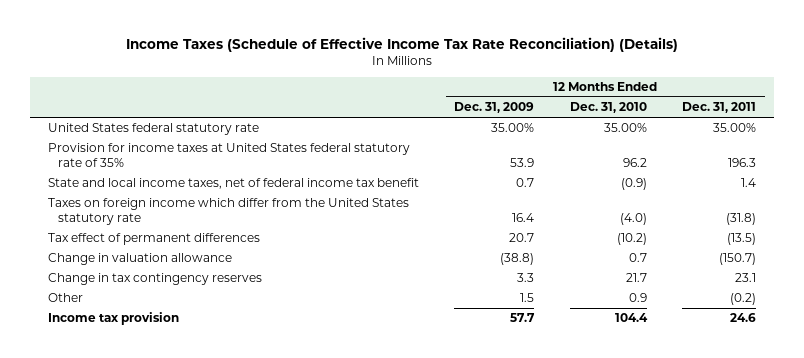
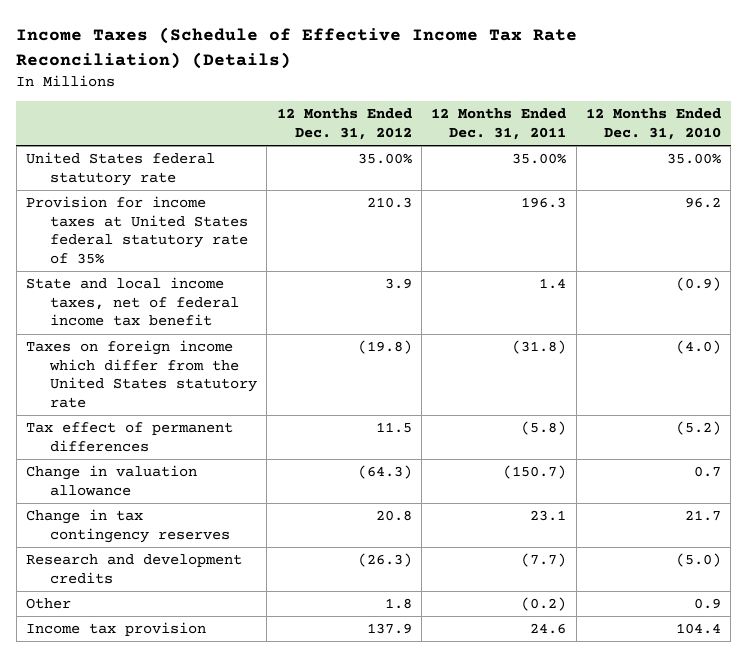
[454,102,535,114] Dec. 31, 2009 -> none
none -> [276,108,412,141] 12 Months Ended Dec. 31, 2012
[616,233,647,246] (10.2) -> [675,421,721,436] (5.2)
[727,233,757,246] (13.5) -> [521,421,567,436] (5.8)
none -> [25,554,242,584] Research and development credits

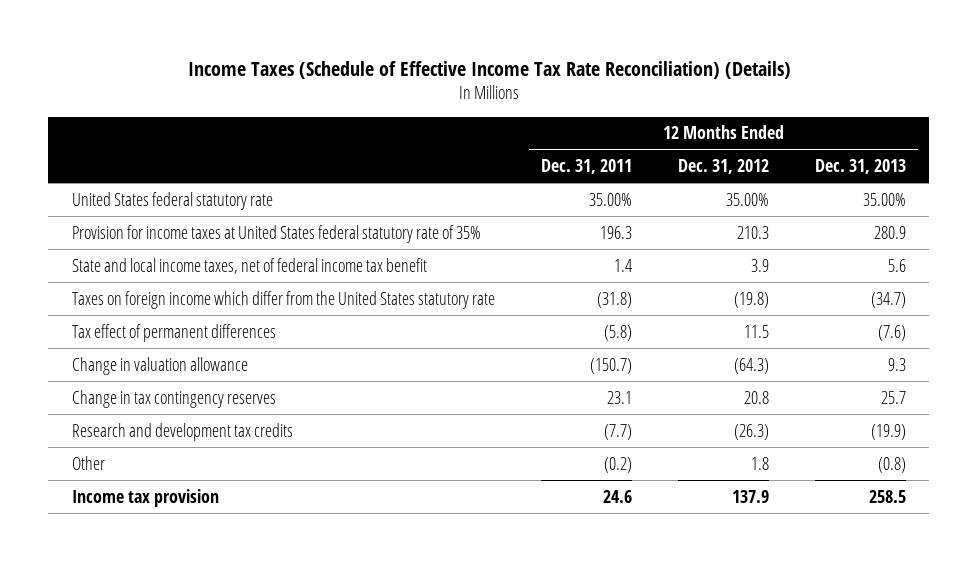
[585,108,721,141] 12 Months Ended Dec. 31, 2010 -> none
none -> [815,159,907,175] Dec. 31, 2013
[25,554,242,584] Research and development credits -> [71,422,293,441] Research and development tax credits

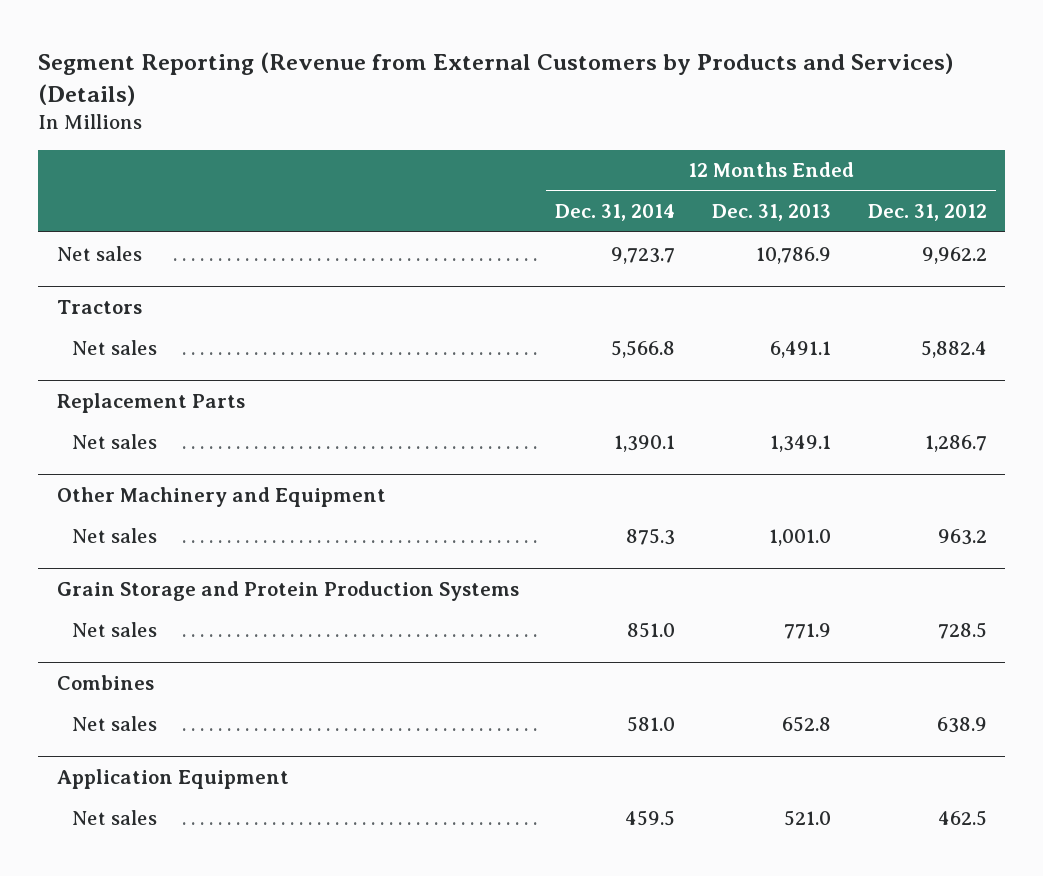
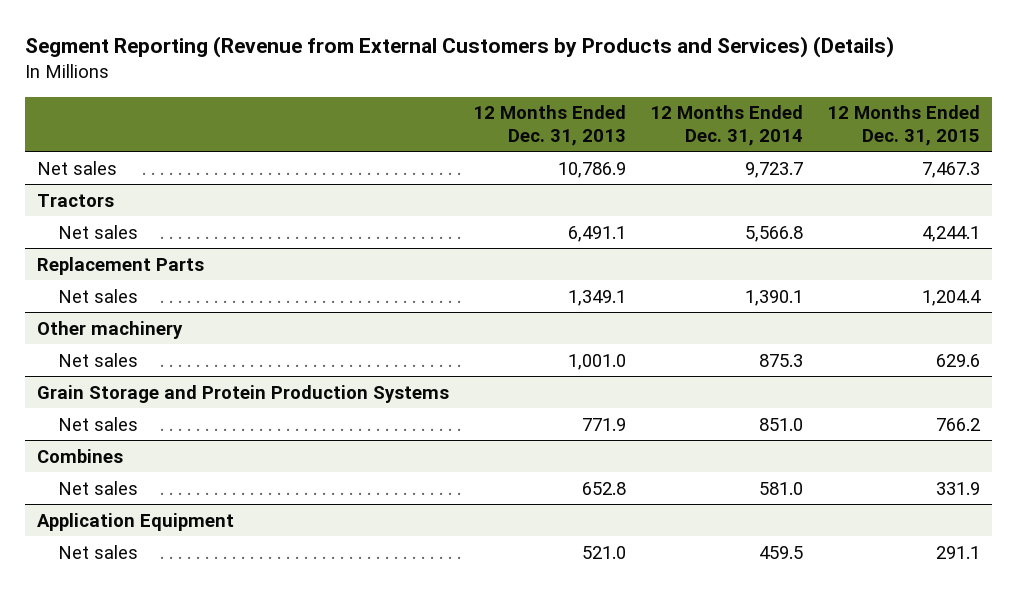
[867,204,987,222] Dec. 31, 2012 -> none
none -> [826,105,980,146] 12 Months Ended Dec. 31, 2015
[56,486,386,507] Other Machinery and Equipment -> [36,320,183,339] Other machinery

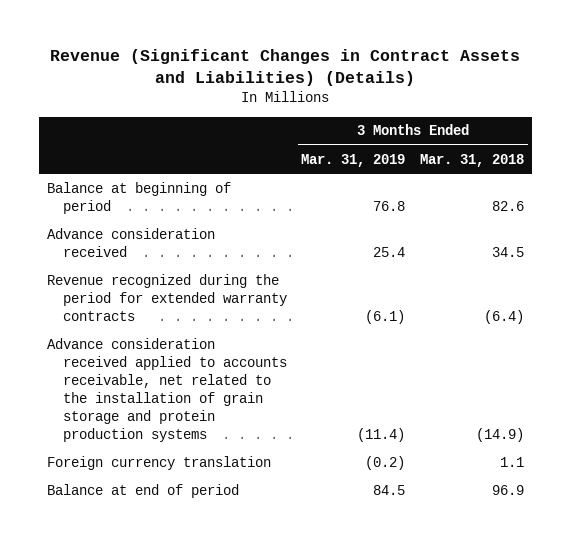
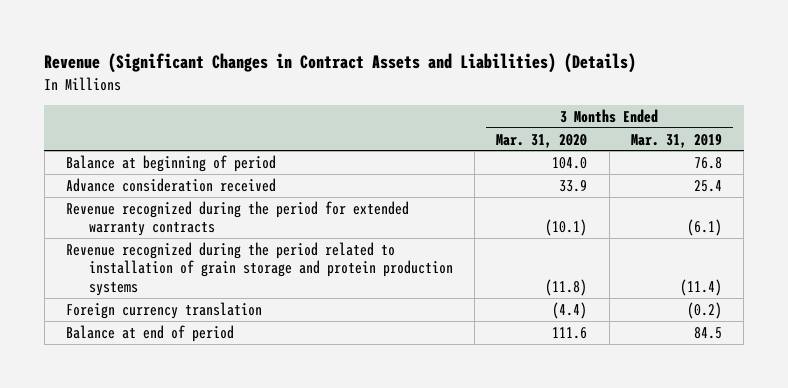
[420,153,525,167] Mar. 31, 2018 -> none
none -> [496,133,588,148] Mar. 31, 2020
[46,337,287,442] Advance consideration received applied to accounts receivable, net related to the installation of grain storage and protein production systems -> [65,241,454,296] Revenue recognized during the period related to installation of grain storage and protein production systems

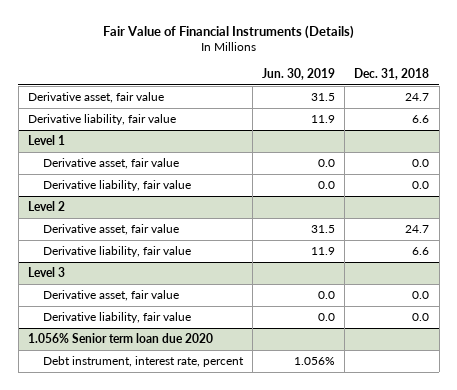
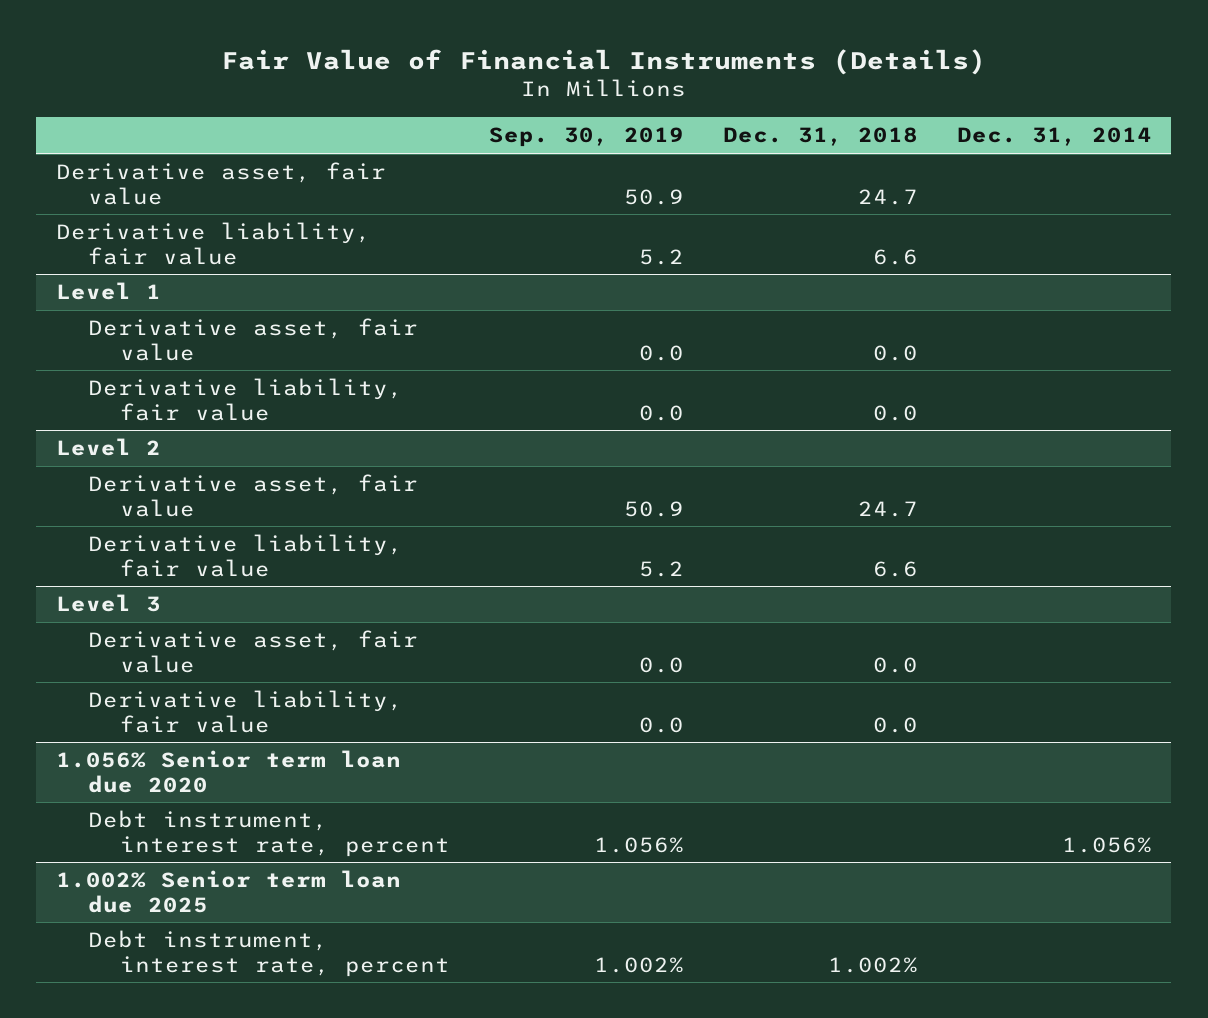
[262,67,336,80] Jun. 30, 2019 -> none
none -> [488,127,684,148] Sep. 30, 2019
none -> [956,127,1152,147] Dec. 31, 2014
none -> [55,870,401,913] 1.002% Senior term loan due 2025
none -> [87,930,450,977] Debt instrument, interest rate, percent

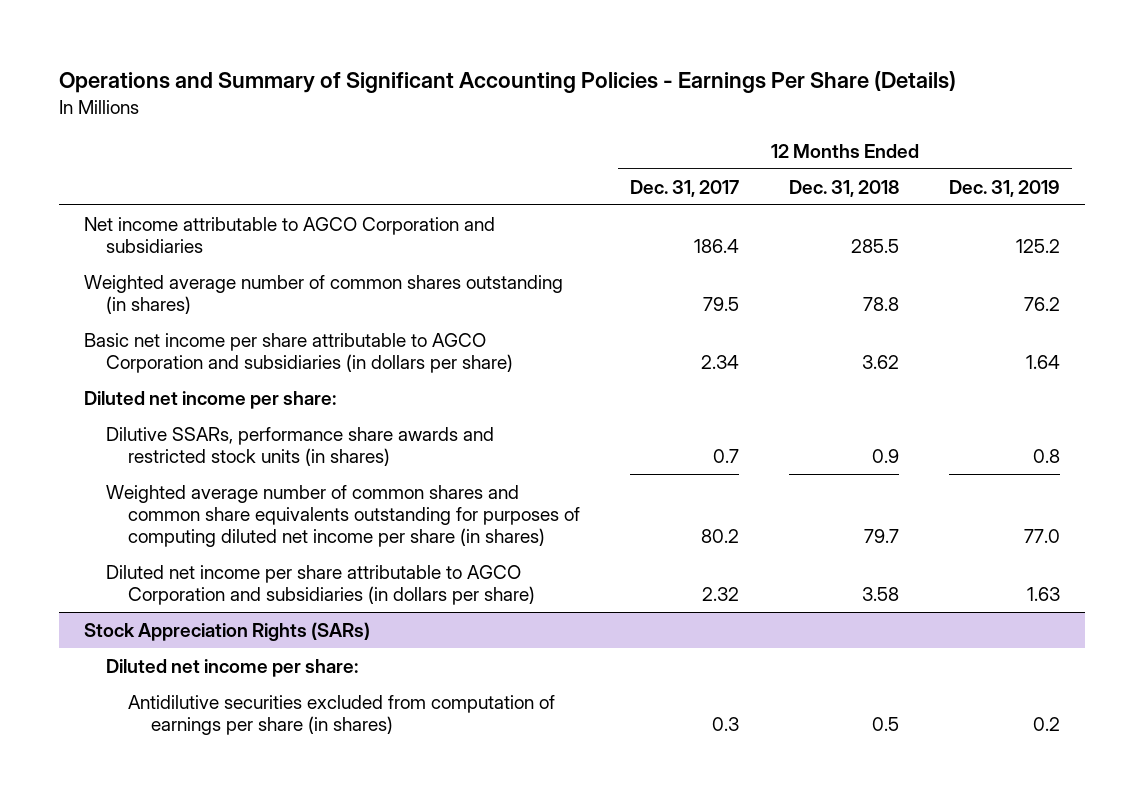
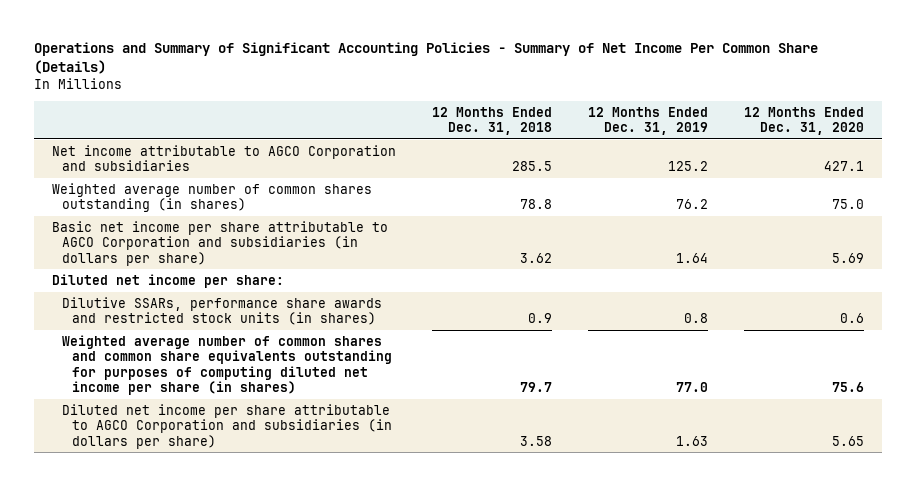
[58,71,956,94] Operations and Summary of Significant Accounting Policies - Earnings Per Share (Details) -> [33,41,818,75] Operations and Summary of Significant Accounting Policies - Summary of Net Income Per Common Share (Details)
[630,179,740,197] Dec. 31, 2017 -> none
none -> [743,106,864,136] 12 Months Ended Dec. 31, 2020
[83,621,370,641] Stock Appreciation Rights (SARs) -> none
[106,658,359,677] Diluted net income per share: -> none
[128,694,556,735] Antidilutive securities excluded from computation of earnings per share (in shares) -> none

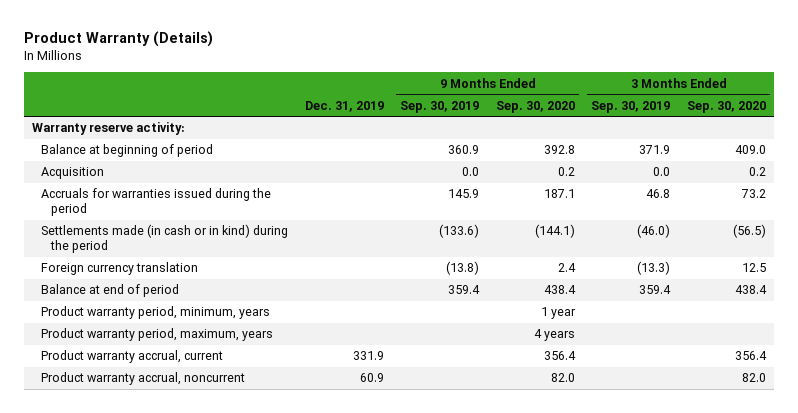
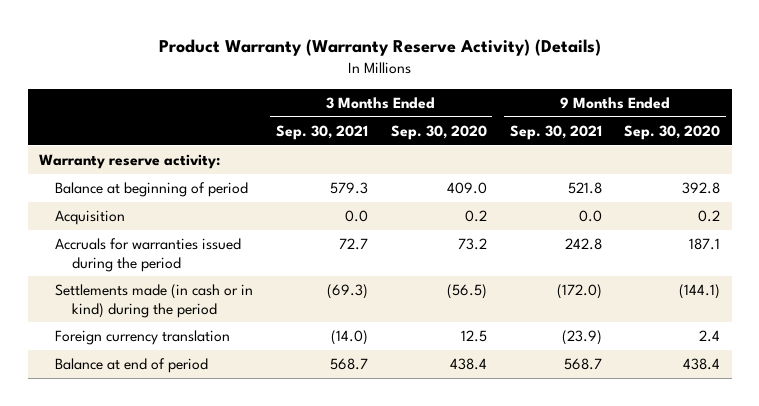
[24,31,214,48] Product Warranty (Details) -> [158,39,601,57] Product Warranty (Warranty Reserve Activity) (Details)
[304,100,384,112] Dec. 31, 2019 -> none
[400,100,480,113] Sep. 30, 2019 -> none
[591,100,671,113] Sep. 30, 2019 -> none
none -> [276,124,369,140] Sep. 30, 2021
none -> [509,124,602,140] Sep. 30, 2021
[41,306,271,320] Product warranty period, minimum, years -> none
[41,328,274,342] Product warranty period, maximum, years -> none
[41,350,224,364] Product warranty accrual, current -> none
[41,372,246,386] Product warranty accrual, noncurrent -> none

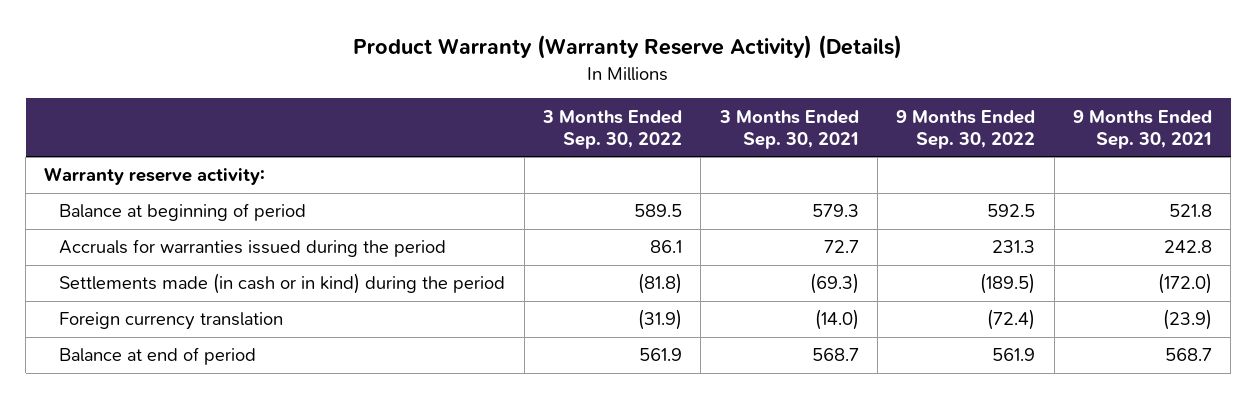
[390,124,487,140] Sep. 30, 2020 -> none
[624,124,721,140] Sep. 30, 2020 -> none
none -> [541,109,682,149] 3 Months Ended Sep. 30, 2022
none -> [896,109,1036,149] 9 Months Ended Sep. 30, 2022
[55,210,126,226] Acquisition -> none

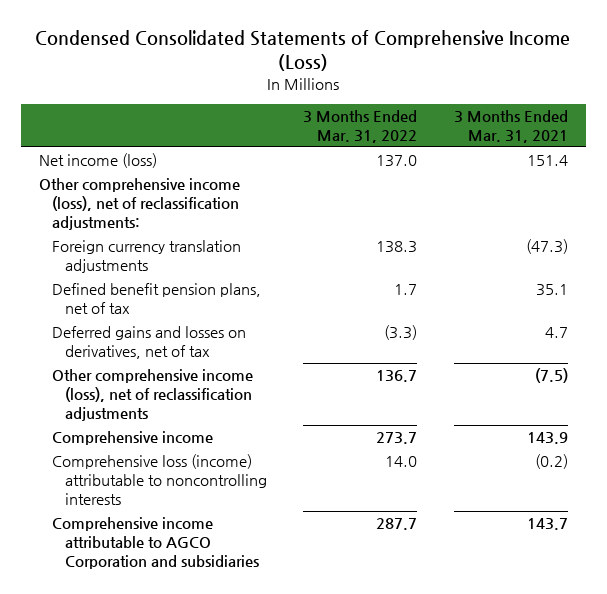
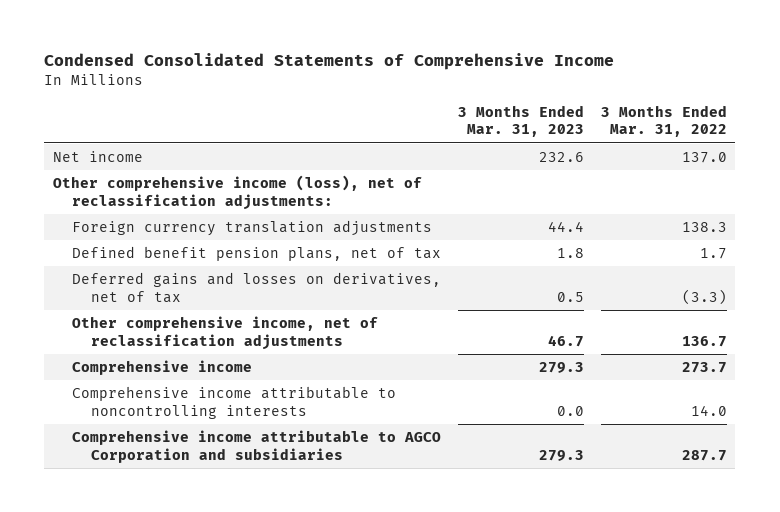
[35,30,571,72] Condensed Consolidated Statements of Comprehensive Income (Loss) -> [44,52,615,70] Condensed Consolidated Statements of Comprehensive Income
[453,110,568,144] 3 Months Ended Mar. 31, 2021 -> none
none -> [457,104,584,138] 3 Months Ended Mar. 31, 2023
[39,153,158,169] Net income (loss) -> [52,151,143,163] Net income
[51,369,253,422] Other comprehensive income (loss), net of reclassification adjustments -> [71,316,378,350] Other comprehensive income, net of reclassification adjustments
[51,454,267,506] Comprehensive loss (income) attributable to noncontrolling interests -> [71,386,396,419] Comprehensive income attributable to noncontrolling interests

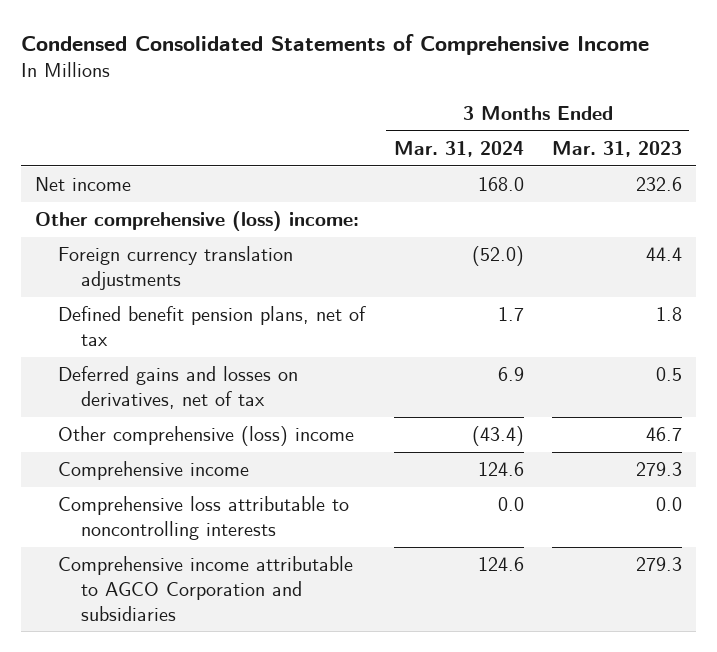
[600,104,727,138] 3 Months Ended Mar. 31, 2022 -> none
none -> [393,141,524,158] Mar. 31, 2024
[52,175,422,210] Other comprehensive income (loss), net of reclassification adjustments: -> [35,211,360,232] Other comprehensive (loss) income:
[71,316,378,350] Other comprehensive income, net of reclassification adjustments -> [58,426,355,447] Other comprehensive (loss) income
[71,386,396,419] Comprehensive income attributable to noncontrolling interests -> [58,496,350,540] Comprehensive loss attributable to noncontrolling interests

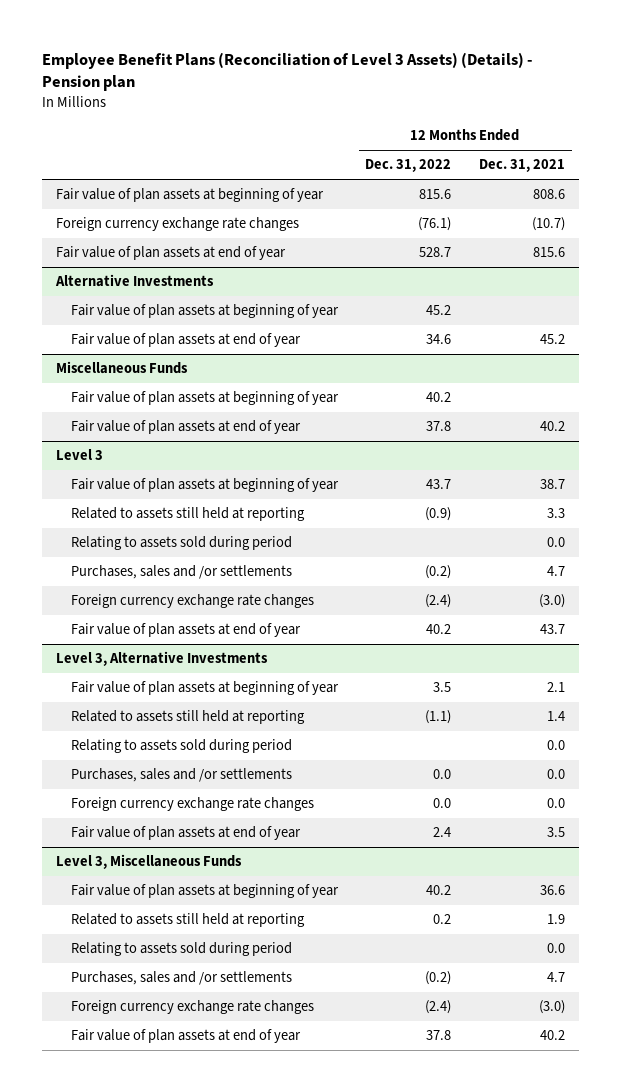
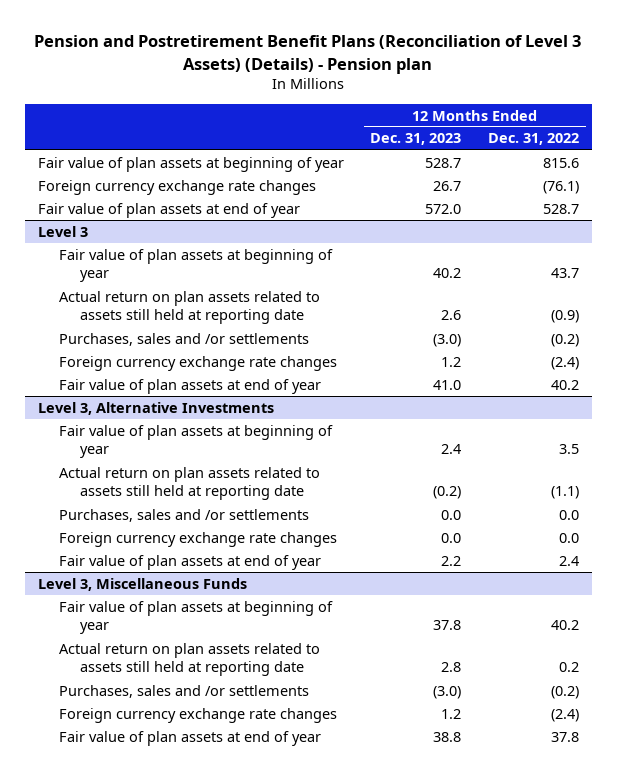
[42,51,533,92] Employee Benefit Plans (Reconciliation of Level 3 Assets) (Details) - Pension plan -> [34,35,582,74] Pension and Postretirement Benefit Plans (Reconciliation of Level 3 Assets) (Details) - Pension plan
[479,159,566,173] Dec. 31, 2021 -> none
none -> [370,133,462,146] Dec. 31, 2023
[54,274,214,288] Alternative Investments -> none
[70,304,339,319] Fair value of plan assets at beginning of year -> none
[70,333,301,348] Fair value of plan assets at end of year -> none
[55,361,188,375] Miscellaneous Funds -> none
[70,391,339,406] Fair value of plan assets at beginning of year -> none
[70,420,301,435] Fair value of plan assets at end of year -> none
[70,536,292,551] Relating to assets sold during period -> none
[70,507,305,522] Related to assets still held at reporting -> [58,290,320,325] Actual return on plan assets related to assets still held at reporting date
[70,739,292,754] Relating to assets sold during period -> none
[70,710,305,725] Related to assets still held at reporting -> [58,466,320,501] Actual return on plan assets related to assets still held at reporting date
[70,942,292,957] Relating to assets sold during period -> none
[70,913,305,928] Related to assets still held at reporting -> [58,642,320,677] Actual return on plan assets related to assets still held at reporting date

